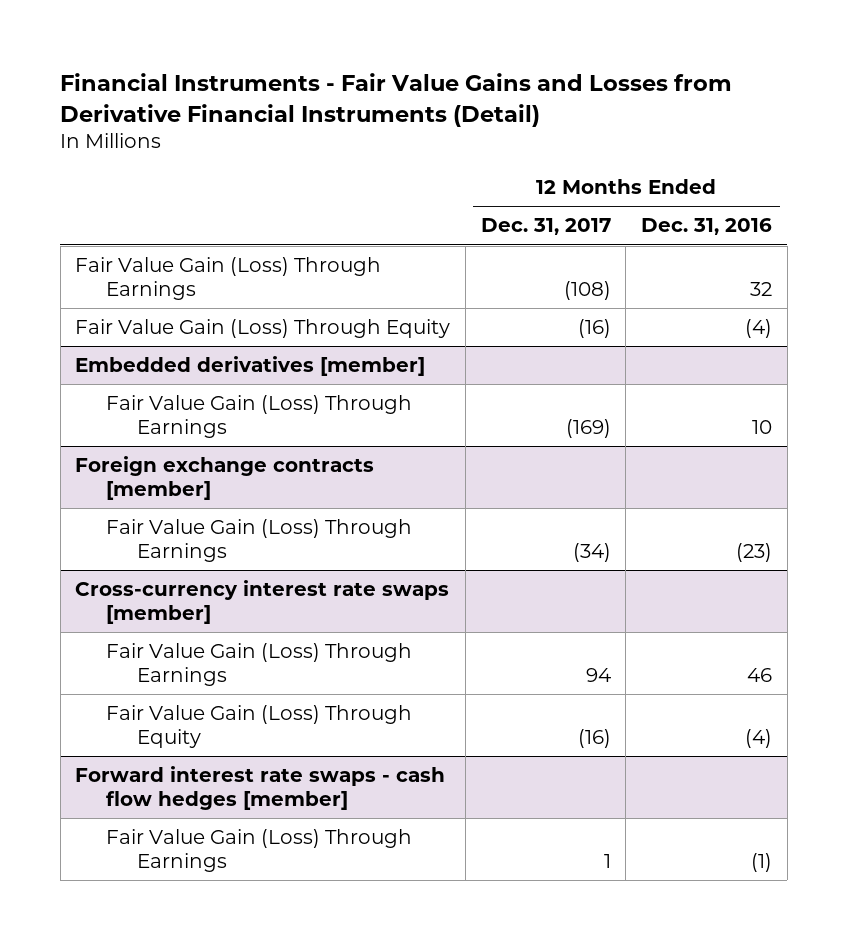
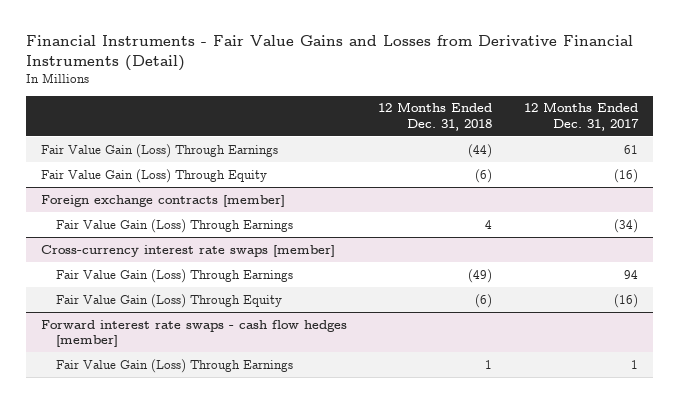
[640,218,772,236] Dec. 31, 2016 -> none
none -> [378,102,493,131] 12 Months Ended Dec. 31, 2018
[563,281,611,301] (108) -> [623,144,638,154] 61
[75,356,426,377] Embedded derivatives [member] -> none
[106,395,413,439] Fair Value Gain (Loss) Through Earnings -> none

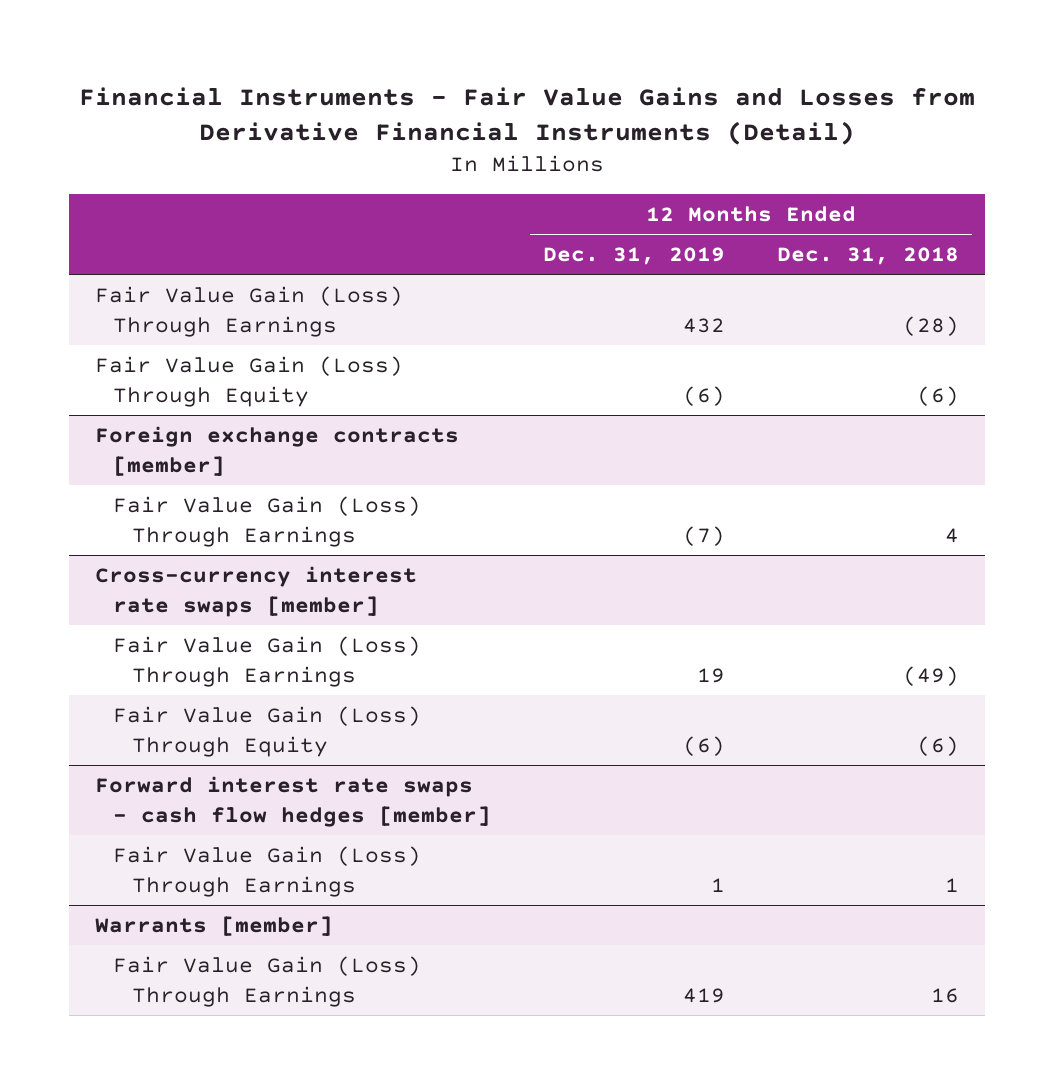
[523,102,639,131] 12 Months Ended Dec. 31, 2017 -> none
none -> [543,247,726,266] Dec. 31, 2019
[468,143,493,158] (44) -> [903,315,960,336] (28)
none -> [94,915,333,936] Warrants [member]
none -> [113,955,422,1007] Fair Value Gain (Loss) Through Earnings

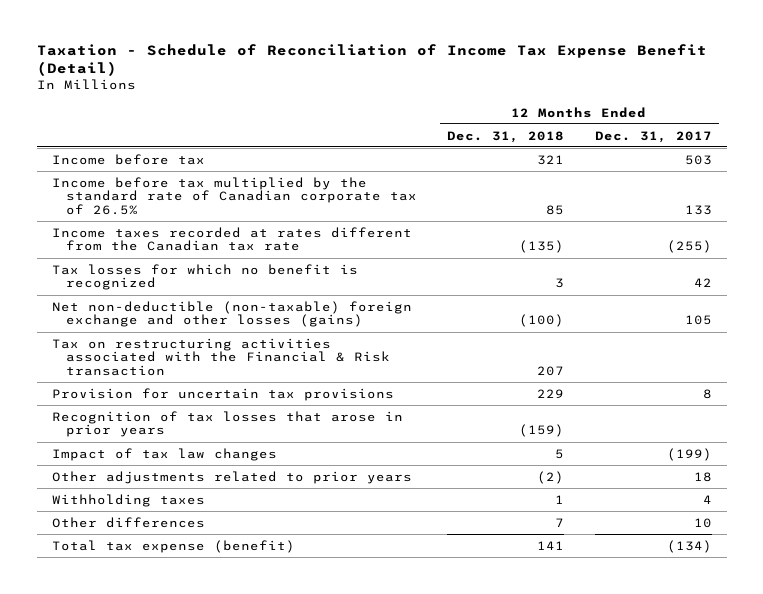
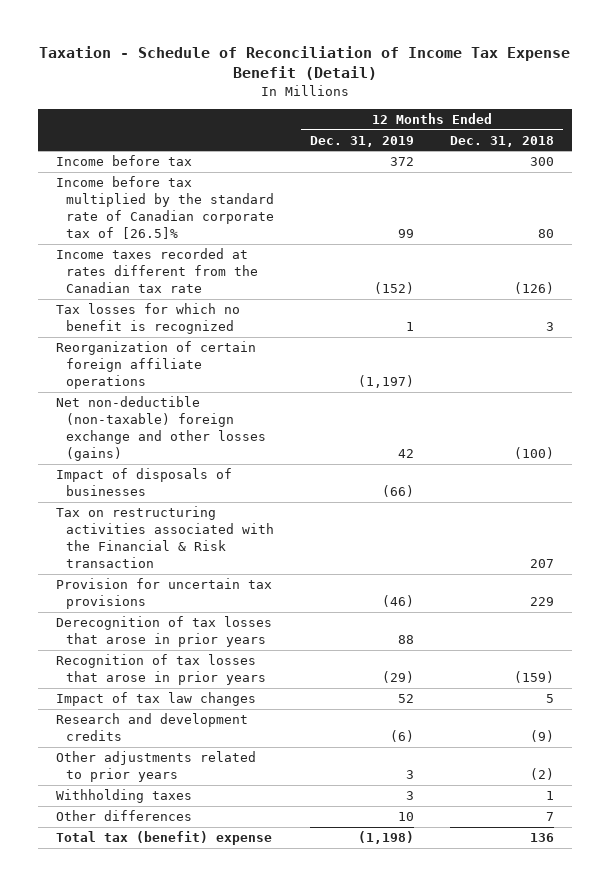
[594,130,712,143] Dec. 31, 2017 -> none
none -> [310,135,415,147] Dec. 31, 2019
[537,154,565,165] 321 -> [530,157,555,167] 300
[51,176,418,216] Income before tax multiplied by the standard rate of Canadian corporate tax of 26.5% -> [55,176,275,239] Income before tax multiplied by the standard rate of Canadian corporate tax of [26.5]%
[546,205,565,216] 85 -> [538,228,555,238] 80
[519,240,565,254] (135) -> [514,281,555,294] (126)
none -> [55,341,256,389] Reorganization of certain foreign affiliate operations
none -> [55,468,232,497] Impact of disposals of businesses
none -> [55,616,272,648] Derecognition of tax losses that arose in prior years
none -> [55,713,248,742] Research and development credits
[51,539,295,553] Total tax expense (benefit) -> [55,831,272,846] Total tax (benefit) expense
[537,540,565,550] 141 -> [530,833,555,843] 136

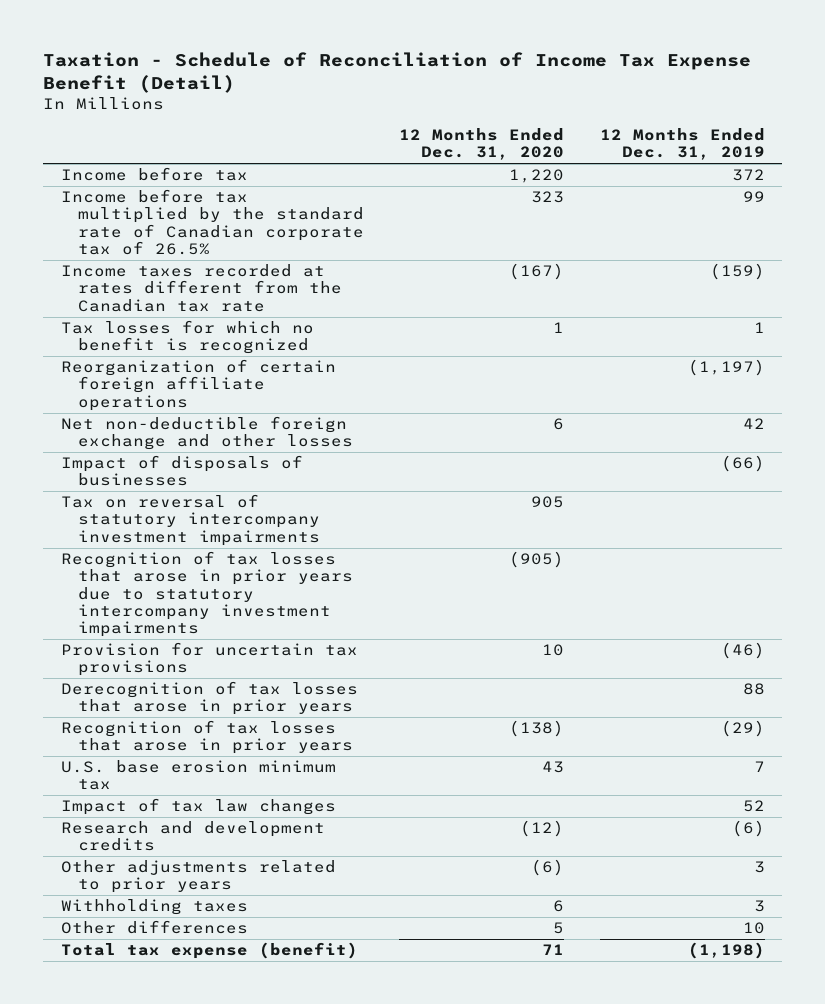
[450,135,555,147] Dec. 31, 2018 -> none
none -> [399,128,565,161] 12 Months Ended Dec. 31, 2020
[55,176,275,239] Income before tax multiplied by the standard rate of Canadian corporate tax of [26.5]% -> [60,189,364,255] Income before tax multiplied by the standard rate of Canadian corporate tax of 26.5%
[374,281,415,294] (152) -> [709,263,765,281] (159)
[55,396,267,461] Net non-deductible (non-taxable) foreign exchange and other losses (gains) -> [60,416,353,451] Net non-deductible foreign exchange and other losses
[55,506,275,568] Tax on restructuring activities associated with the Financial & Risk transaction -> none
none -> [60,494,320,546] Tax on reversal of statutory intercompany investment impairments
none -> [60,551,353,637] Recognition of tax losses that arose in prior years due to statutory intercompany investment impairments
none -> [60,760,336,791] U.S. base erosion minimum tax
[55,831,272,846] Total tax (benefit) expense -> [60,942,358,960] Total tax expense (benefit)

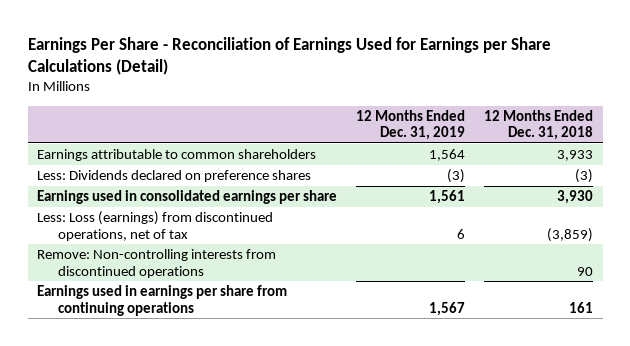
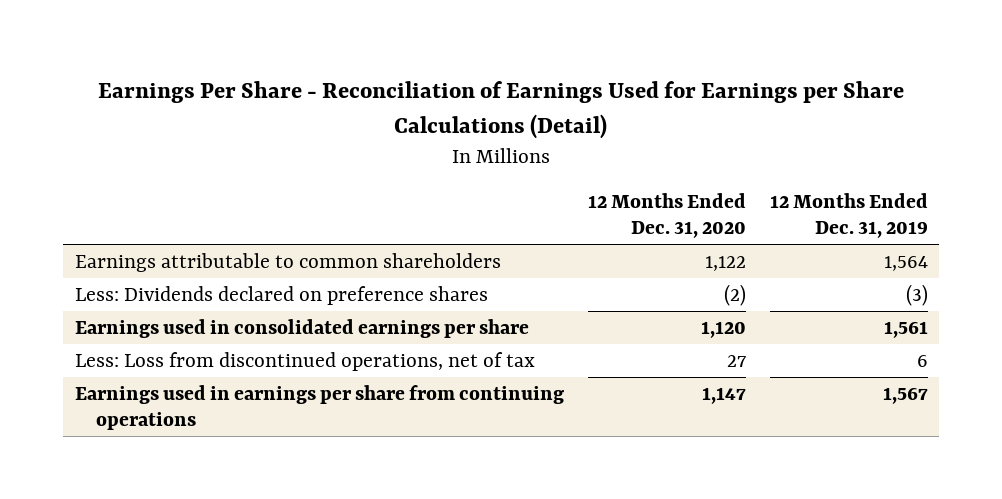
[484,109,594,141] 12 Months Ended Dec. 31, 2018 -> none
none -> [587,193,746,239] 12 Months Ended Dec. 31, 2020
[37,249,277,278] Remove: Non-controlling interests from discontinued operations -> none
[37,211,274,241] Less: Loss (earnings) from discontinued operations, net of tax -> [74,351,535,371] Less: Loss from discontinued operations, net of tax

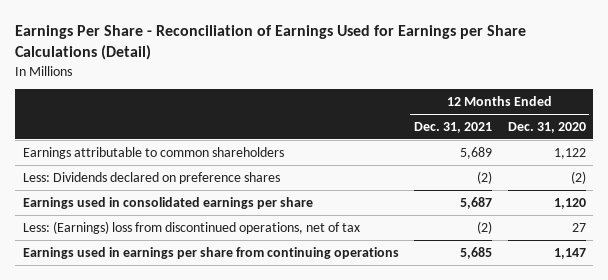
[769,193,928,239] 12 Months Ended Dec. 31, 2019 -> none
none -> [414,121,493,133] Dec. 31, 2021
[74,351,535,371] Less: Loss from discontinued operations, net of tax -> [22,220,360,234] Less: (Earnings) loss from discontinued operations, net of tax

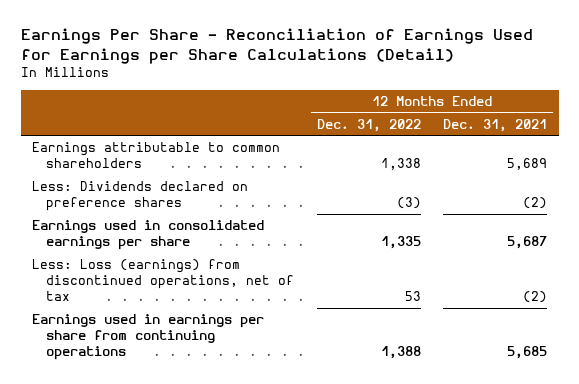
[507,121,586,133] Dec. 31, 2020 -> none
none -> [316,118,421,132] Dec. 31, 2022
[22,220,360,234] Less: (Earnings) loss from discontinued operations, net of tax -> [32,259,294,302] Less: Loss (earnings) from discontinued operations, net of tax

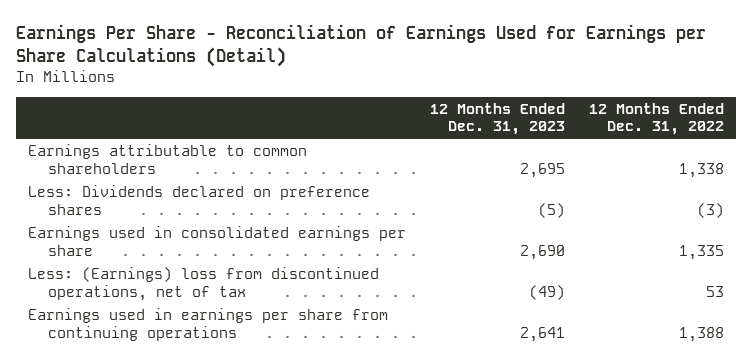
[443,118,548,132] Dec. 31, 2021 -> none
none -> [430,102,566,136] 12 Months Ended Dec. 31, 2023
[32,259,294,302] Less: Loss (earnings) from discontinued operations, net of tax -> [28,267,380,301] Less: (Earnings) loss from discontinued operations, net of tax

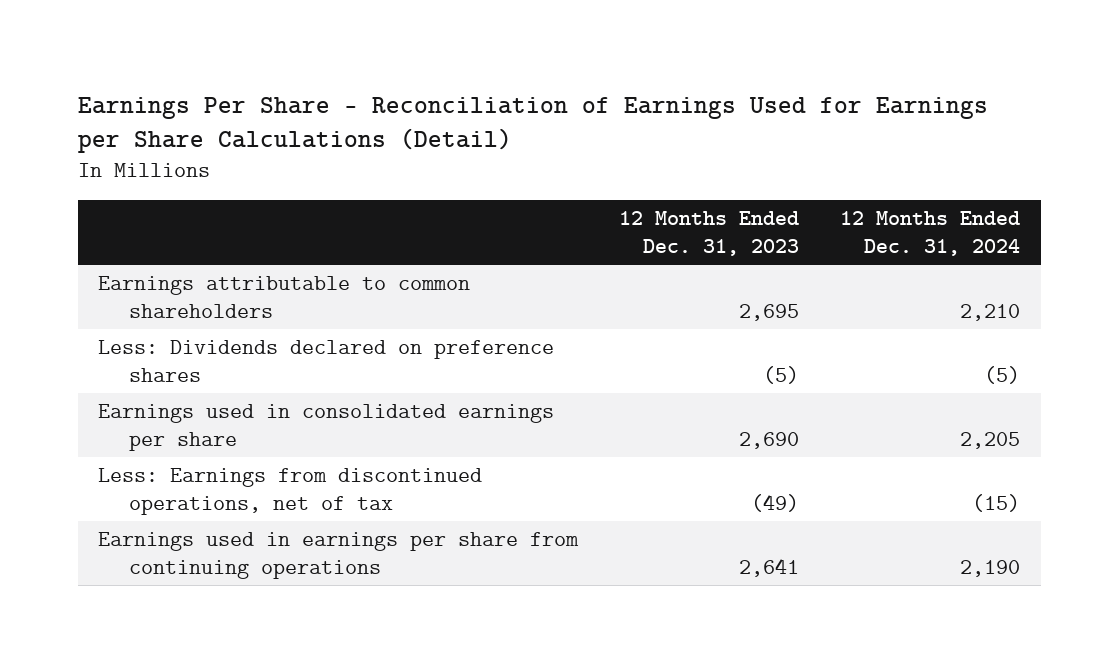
[589,102,725,136] 12 Months Ended Dec. 31, 2022 -> none
none -> [840,210,1021,256] 12 Months Ended Dec. 31, 2024
[28,267,380,301] Less: (Earnings) loss from discontinued operations, net of tax -> [98,467,483,516] Less: Earnings from discontinued operations, net of tax

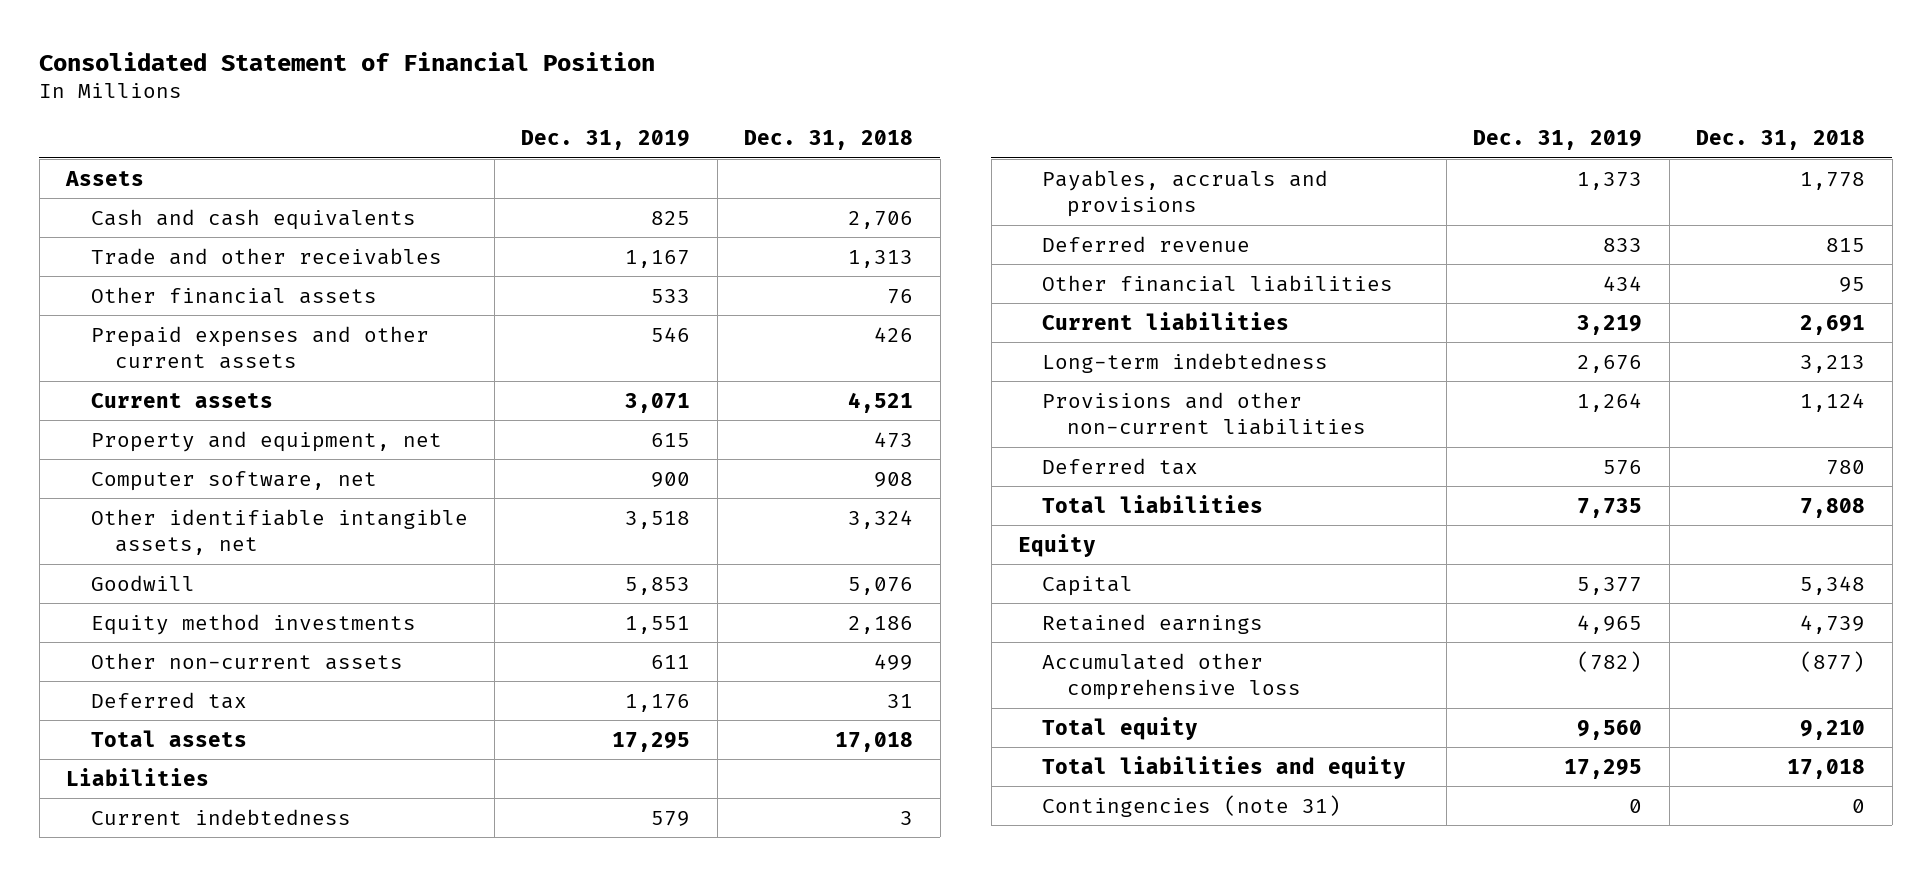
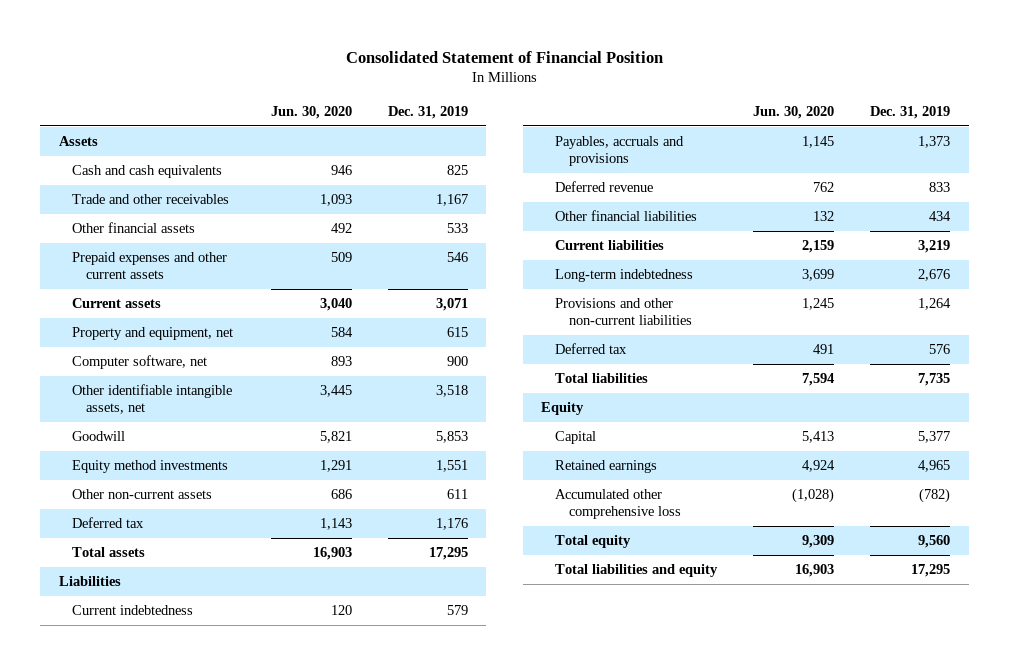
[744,130,914,151] Dec. 31, 2018 -> none
none -> [270,105,352,119] Jun. 30, 2020
[1042,794,1342,817] Contingencies (note 31) -> none

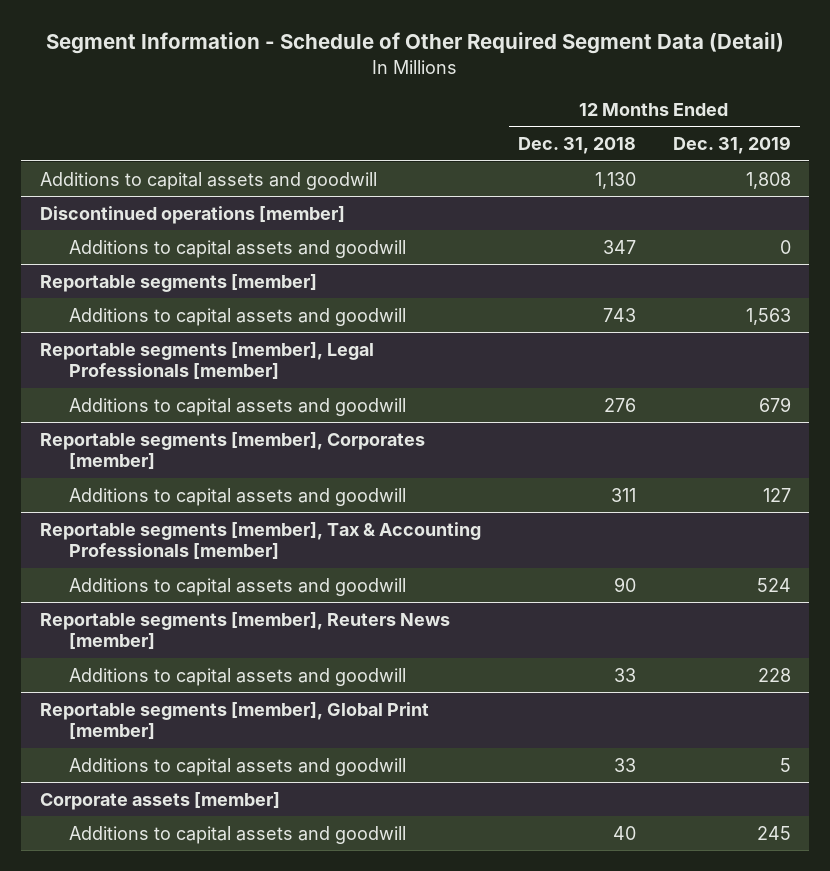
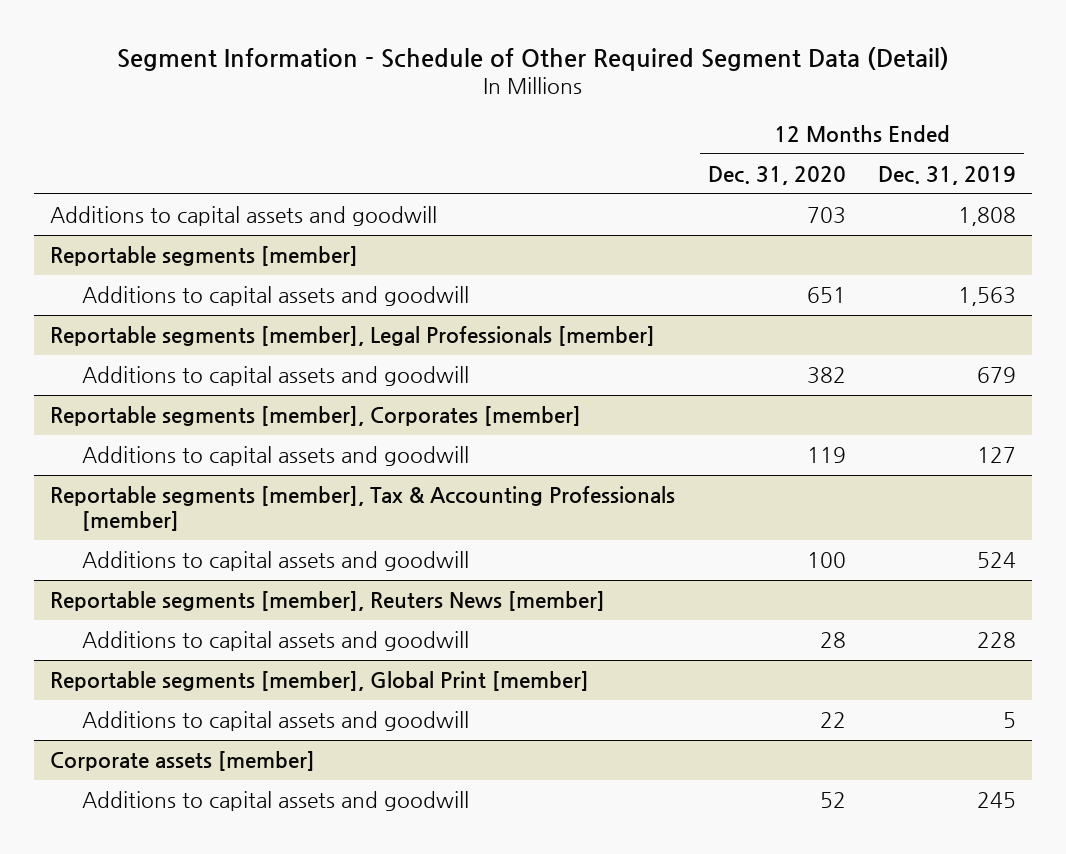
[517,137,636,155] Dec. 31, 2018 -> none
none -> [707,165,846,185] Dec. 31, 2020
[39,205,345,224] Discontinued operations [member] -> none
[68,239,406,258] Additions to capital assets and goodwill -> none

